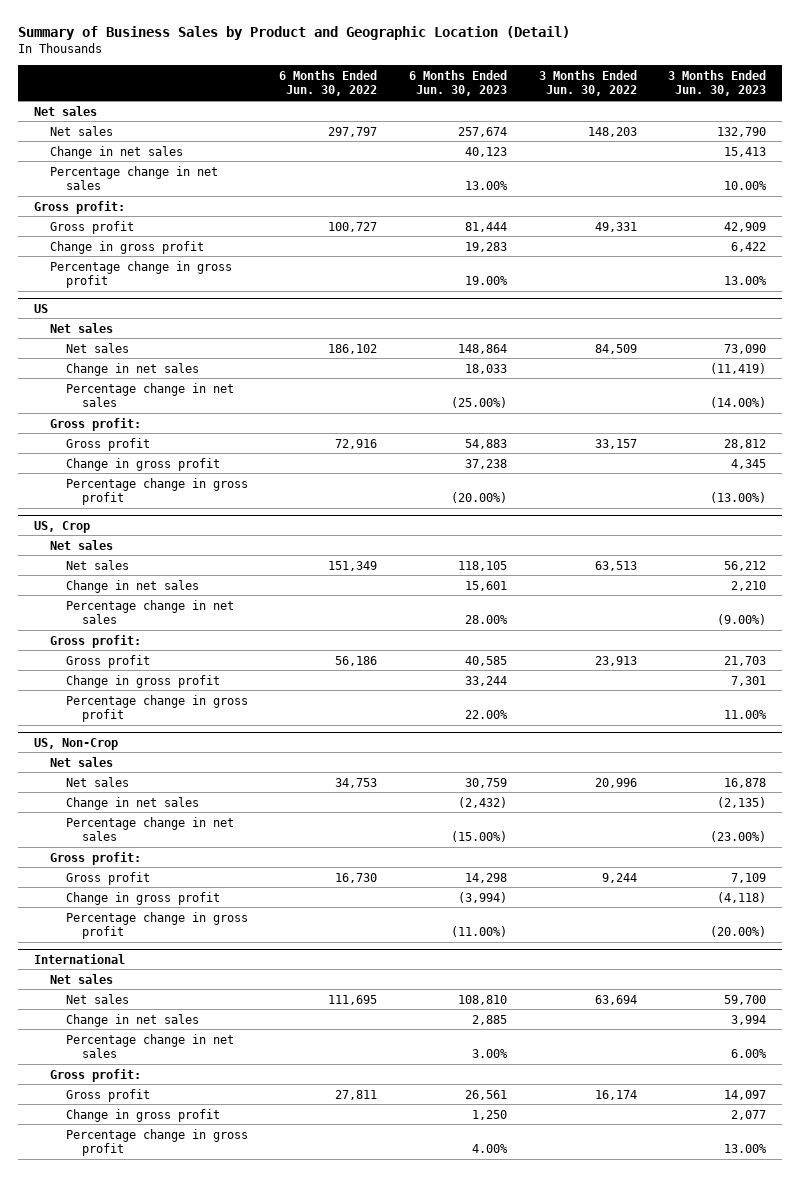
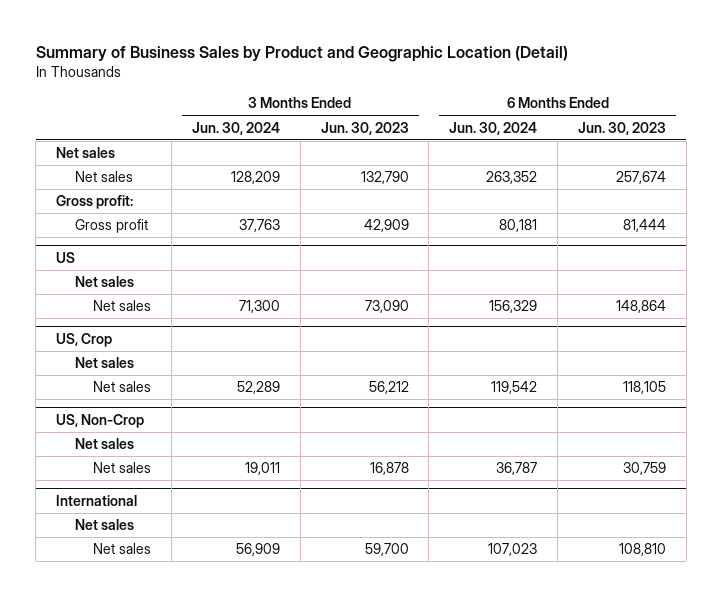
[279,70,378,97] 6 Months Ended Jun. 30, 2022 -> none
[538,70,637,97] 3 Months Ended Jun. 30, 2022 -> none
none -> [191,121,280,135] Jun. 30, 2024
none -> [449,121,538,135] Jun. 30, 2024
[49,145,183,159] Change in net sales -> none
[49,165,218,191] Percentage change in net sales -> none
[49,240,204,254] Change in gross profit -> none
[49,260,232,289] Percentage change in gross profit -> none
[65,362,199,376] Change in net sales -> none
[65,382,234,408] Percentage change in net sales -> none
[49,417,141,431] Gross profit: -> none
[65,437,150,451] Gross profit -> none
[65,457,220,471] Change in gross profit -> none
[65,477,248,506] Percentage change in gross profit -> none
[65,579,199,593] Change in net sales -> none
[65,599,234,625] Percentage change in net sales -> none
[49,634,141,648] Gross profit: -> none
[65,654,150,668] Gross profit -> none
[65,674,220,688] Change in gross profit -> none
[65,694,248,723] Percentage change in gross profit -> none
[65,796,199,810] Change in net sales -> none
[65,816,234,842] Percentage change in net sales -> none
[49,851,141,865] Gross profit: -> none
[65,871,150,885] Gross profit -> none
[65,891,220,905] Change in gross profit -> none
[65,911,248,940] Percentage change in gross profit -> none
[65,1013,199,1027] Change in net sales -> none
[65,1033,234,1059] Percentage change in net sales -> none
[49,1068,141,1082] Gross profit: -> none
[65,1088,150,1102] Gross profit -> none
[65,1108,220,1122] Change in gross profit -> none
[65,1128,248,1157] Percentage change in gross profit -> none

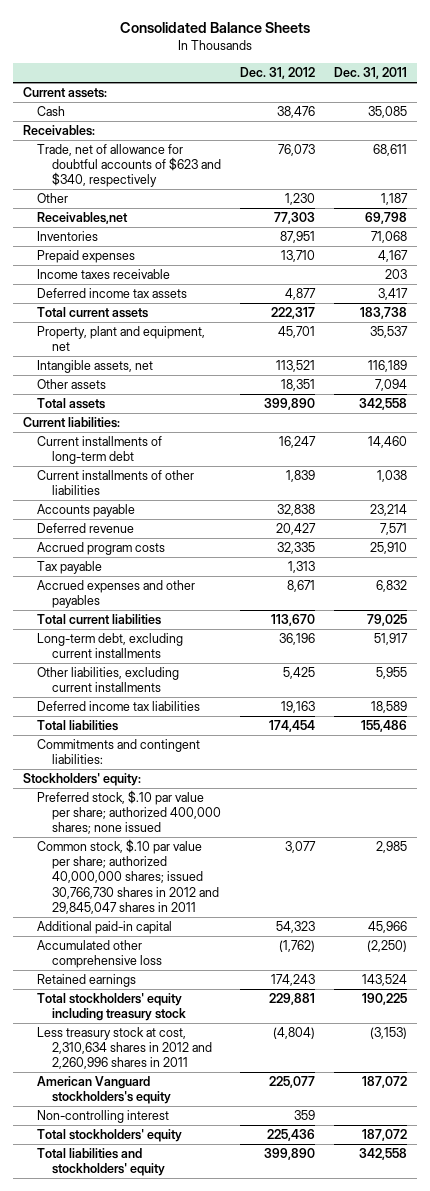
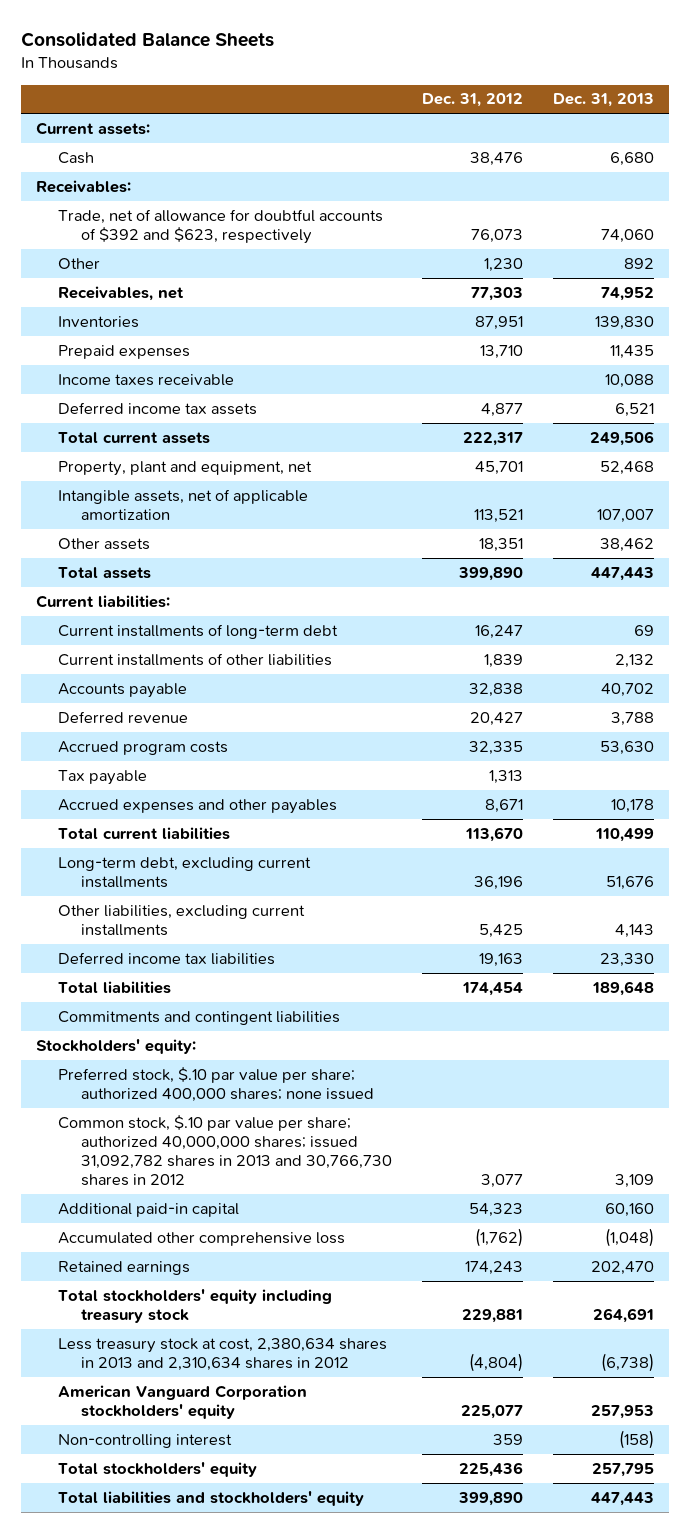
[334,67,408,80] Dec. 31, 2011 -> none
none -> [552,93,654,108] Dec. 31, 2013
[37,144,221,188] Trade, net of allowance for doubtful accounts of $623 and $340, respectively -> [58,208,384,244] Trade, net of allowance for doubtful accounts of $392 and $623, respectively
[37,212,129,225] Receivables,net -> [58,285,185,301] Receivables, net
[37,360,154,374] Intangible assets, net -> [58,488,309,520] Intangible assets, net of applicable amortization
[37,739,201,765] Commitments and contingent liabilities: -> [58,1010,341,1025] Commitments and contingent liabilities
[37,839,219,914] Common stock, $.10 par value per share; authorized 40,000,000 shares; issued 30,766,730 shares in 2012 and 29,845,047 shares in 2011 -> [58,1114,392,1186] Common stock, $.10 par value per share; authorized 40,000,000 shares; issued 31,092,782 shares in 2013 and 30,766,730 shares in 2012
[37,1027,212,1070] Less treasury stock at cost, 2,310,634 shares in 2012 and 2,260,996 shares in 2011 -> [58,1337,388,1371] Less treasury stock at cost, 2,380,634 shares in 2013 and 2,310,634 shares in 2012
[37,1076,171,1105] American Vanguard stockholders's equity -> [58,1384,308,1419] American Vanguard Corporation stockholders' equity

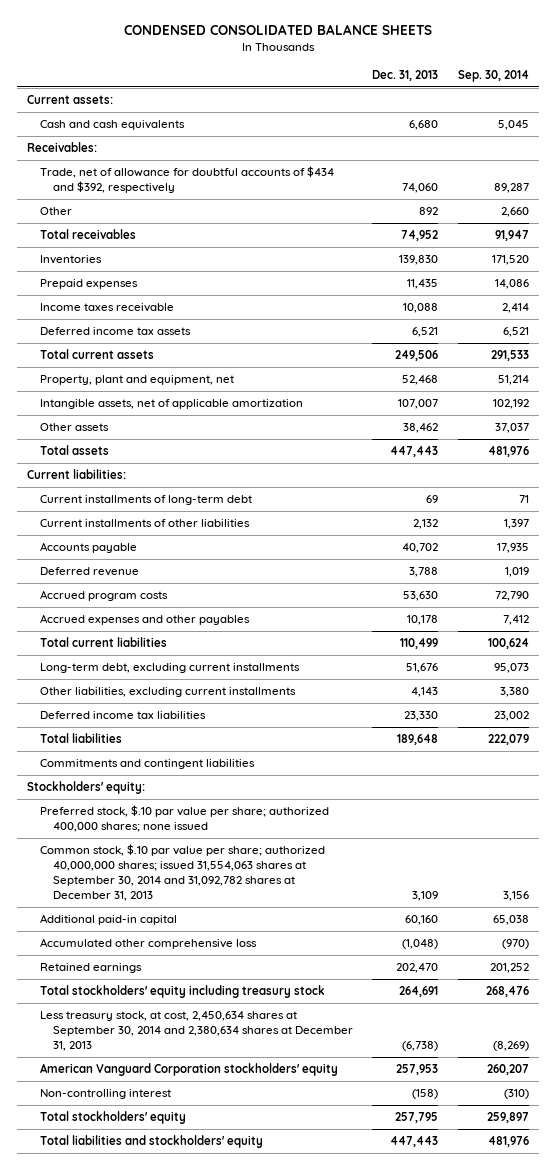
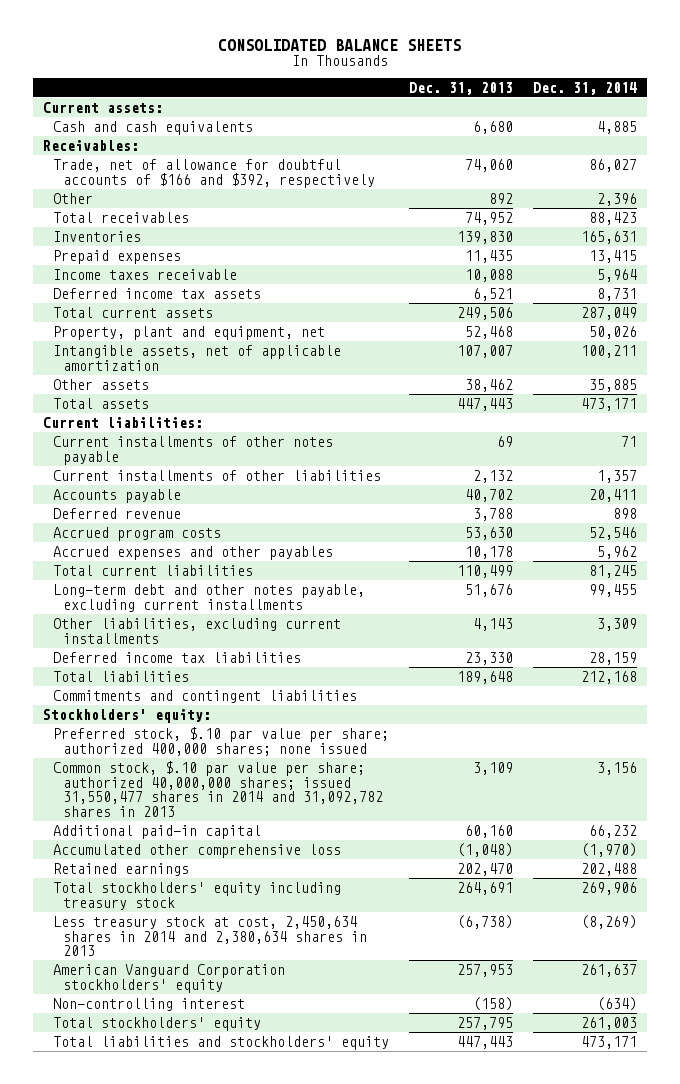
[123,24,432,36] CONDENSED CONSOLIDATED BALANCE SHEETS -> [217,38,461,51] CONSOLIDATED BALANCE SHEETS
[457,70,529,83] Sep. 30, 2014 -> none
none -> [533,81,638,95] Dec. 31, 2014
[40,166,335,194] Trade, net of allowance for doubtful accounts of $434 and $392, respectively -> [53,158,376,188] Trade, net of allowance for doubtful accounts of $166 and $392, respectively
[40,495,253,506] Current installments of long-term debt -> [53,435,334,465] Current installments of other notes payable
[40,663,301,674] Long-term debt, excluding current installments -> [53,583,366,612] Long-term debt and other notes payable, excluding current installments
[40,844,326,902] Common stock, $.10 par value per share; authorized 40,000,000 shares; issued 31,554,063 shares at September 30, 2014 and 31,092,782 shares at December 31, 2013 -> [53,760,384,817] Common stock, $.10 par value per share; authorized 40,000,000 shares; issued 31,550,477 shares in 2014 and 31,092,782 shares in 2013
[40,1011,354,1052] Less treasury stock, at cost, 2,450,634 shares at September 30, 2014 and 2,380,634 shares at December 31, 2013 -> [53,915,368,957] Less treasury stock at cost, 2,450,634 shares in 2014 and 2,380,634 shares in 2013

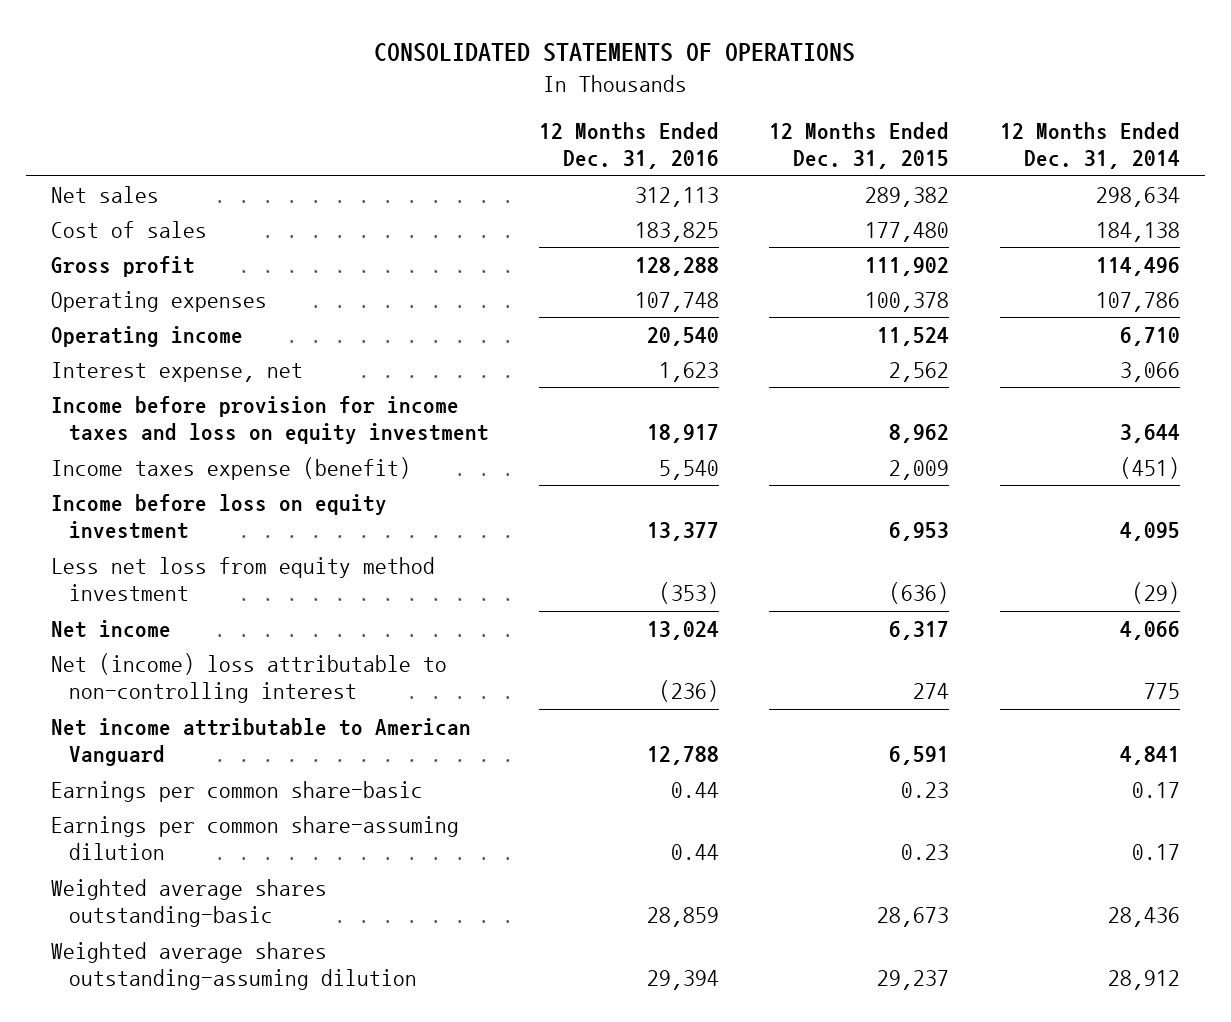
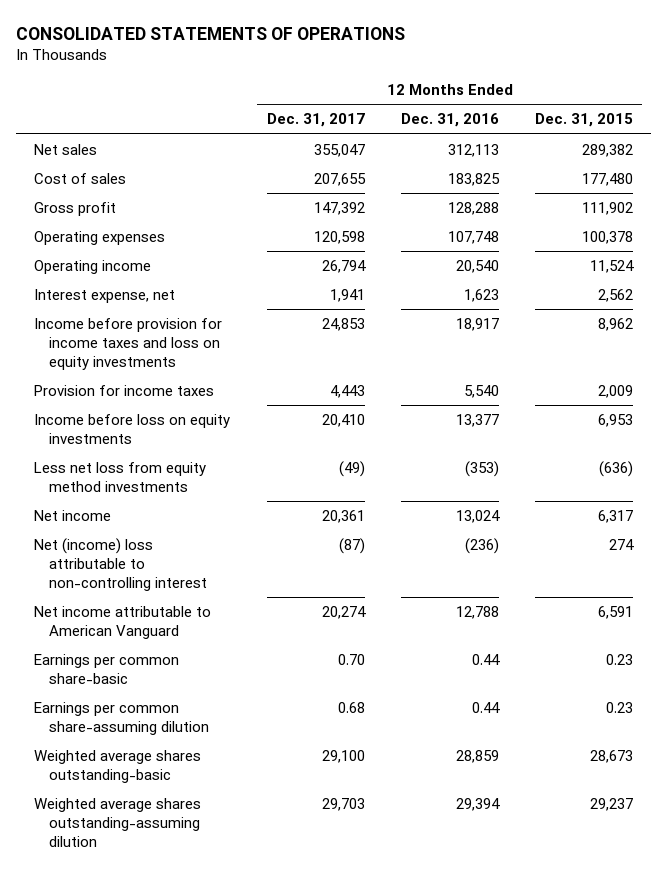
[999,121,1180,170] 12 Months Ended Dec. 31, 2014 -> none
none -> [266,113,365,128] Dec. 31, 2017
[50,395,489,445] Income before provision for income taxes and loss on equity investment -> [34,317,223,370] Income before provision for income taxes and loss on equity investments
[50,456,411,480] Income taxes expense (benefit) -> [34,384,215,396] Provision for income taxes
[50,493,387,540] Income before loss on equity investment -> [34,413,231,444] Income before loss on equity investments
[50,556,435,602] Less net loss from equity method investment -> [34,461,207,492] Less net loss from equity method investments

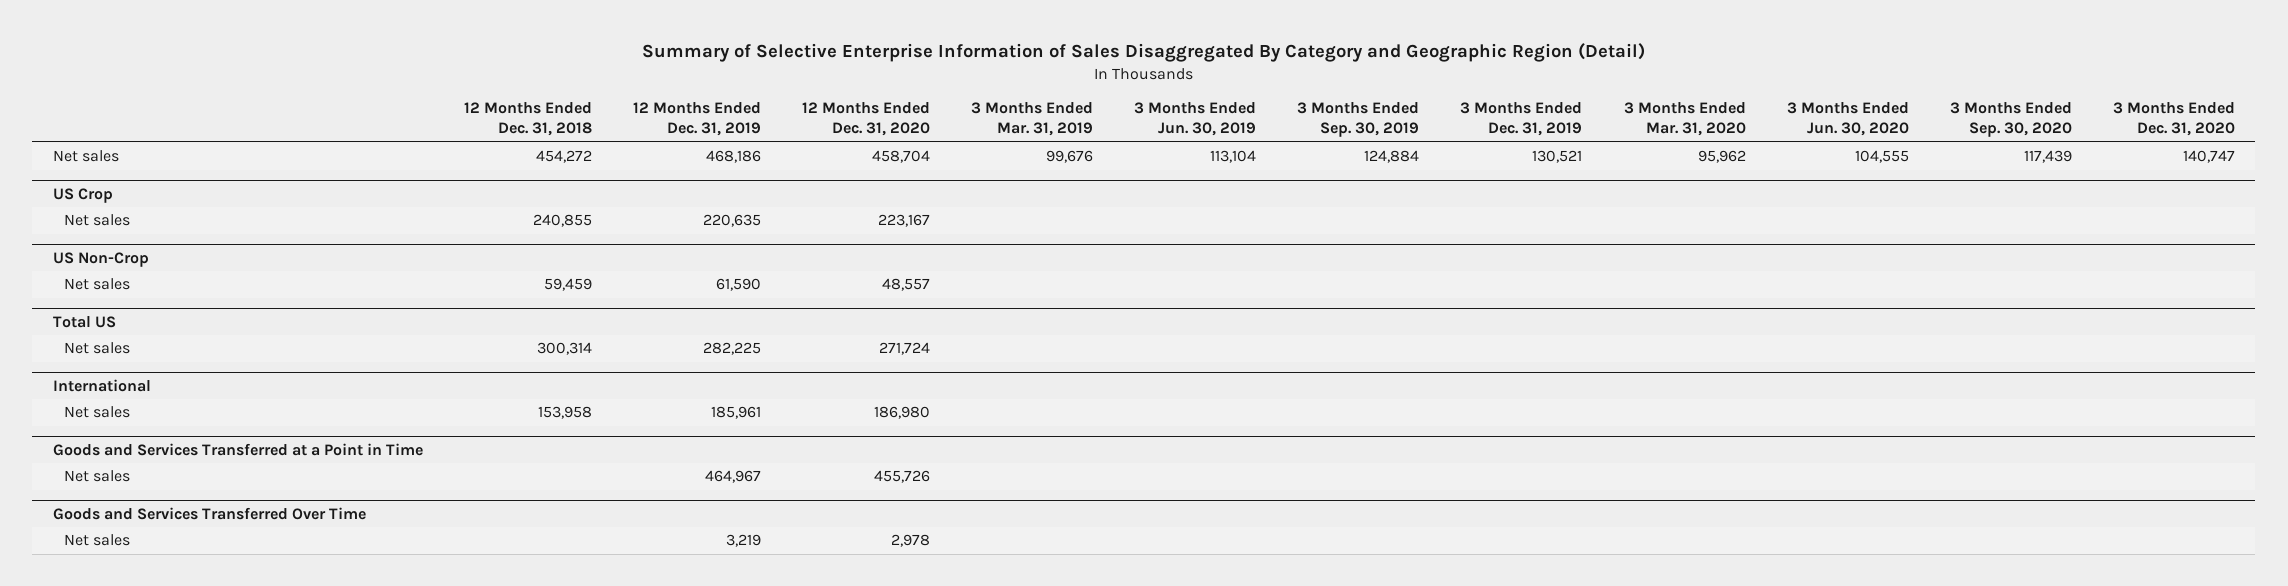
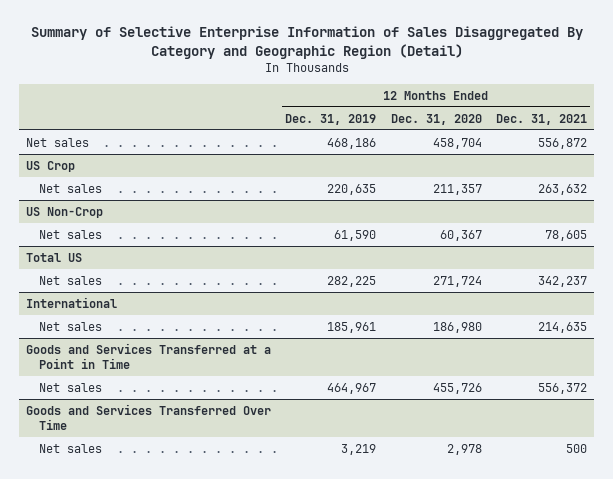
[463,101,592,137] 12 Months Ended Dec. 31, 2018 -> none
[971,101,1094,137] 3 Months Ended Mar. 31, 2019 -> none
[1134,101,1257,137] 3 Months Ended Jun. 30, 2019 -> none
[1297,101,1420,138] 3 Months Ended Sep. 30, 2019 -> none
[1460,101,1583,137] 3 Months Ended Dec. 31, 2019 -> none
[1623,101,1746,137] 3 Months Ended Mar. 31, 2020 -> none
[1786,101,1909,137] 3 Months Ended Jun. 30, 2020 -> none
[1949,101,2072,138] 3 Months Ended Sep. 30, 2020 -> none
[2112,101,2235,137] 3 Months Ended Dec. 31, 2020 -> none
none -> [495,113,587,125] Dec. 31, 2021
[878,214,931,228] 223,167 -> [432,183,482,195] 211,357
[882,278,931,292] 48,557 -> [439,229,482,241] 60,367

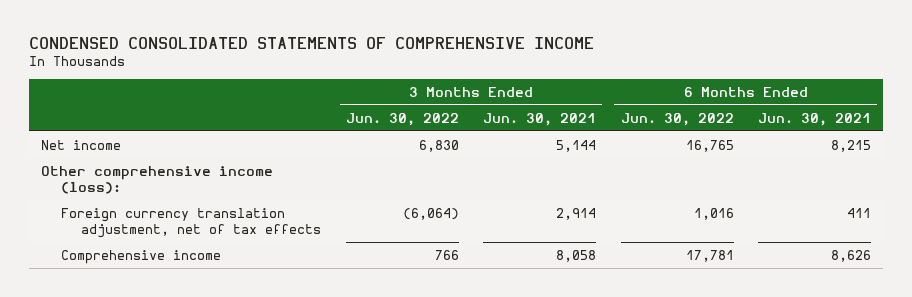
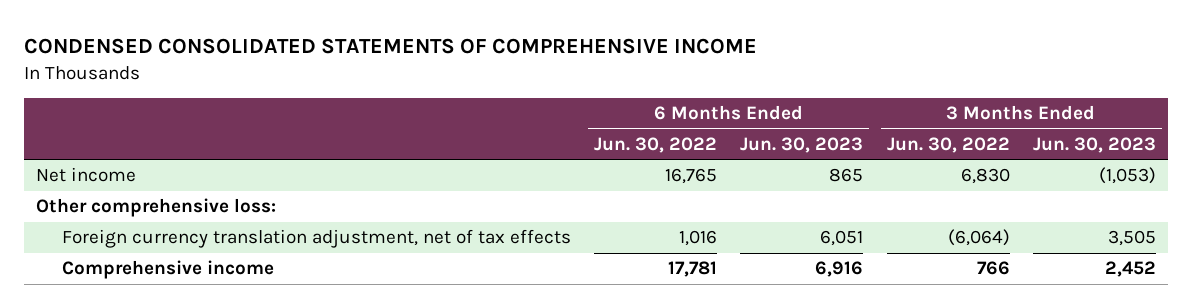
[483,112,597,126] Jun. 30, 2021 -> none
[757,112,871,126] Jun. 30, 2021 -> none
none -> [740,136,864,153] Jun. 30, 2023
none -> [1032,136,1156,153] Jun. 30, 2023
[40,165,273,195] Other comprehensive income (loss): -> [35,198,276,218] Other comprehensive loss:

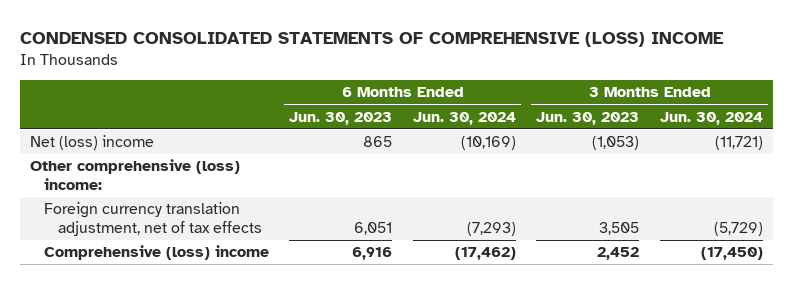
[24,38,758,55] CONDENSED CONSOLIDATED STATEMENTS OF COMPREHENSIVE INCOME -> [19,31,724,47] CONDENSED CONSOLIDATED STATEMENTS OF COMPREHENSIVE (LOSS) INCOME
[594,136,718,153] Jun. 30, 2022 -> none
[886,136,1010,153] Jun. 30, 2022 -> none
none -> [412,111,516,125] Jun. 30, 2024
none -> [659,111,763,125] Jun. 30, 2024
[35,167,136,183] Net income -> [29,135,154,151] Net (loss) income
[35,198,276,218] Other comprehensive loss: -> [29,159,240,191] Other comprehensive (loss) income:
[61,260,274,280] Comprehensive income -> [43,245,269,261] Comprehensive (loss) income

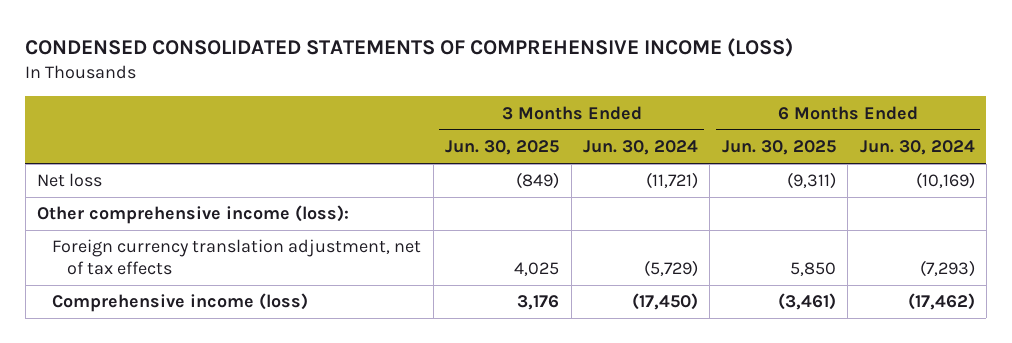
[19,31,724,47] CONDENSED CONSOLIDATED STATEMENTS OF COMPREHENSIVE (LOSS) INCOME -> [25,37,794,57] CONDENSED CONSOLIDATED STATEMENTS OF COMPREHENSIVE INCOME (LOSS)
[289,111,393,125] Jun. 30, 2023 -> none
[536,111,640,125] Jun. 30, 2023 -> none
none -> [445,140,560,156] Jun. 30, 2025
none -> [721,140,836,156] Jun. 30, 2025
[29,135,154,151] Net (loss) income -> [37,173,103,188] Net loss
[29,159,240,191] Other comprehensive (loss) income: -> [37,205,350,225] Other comprehensive income (loss):
[43,245,269,261] Comprehensive (loss) income -> [52,293,309,313] Comprehensive income (loss)

